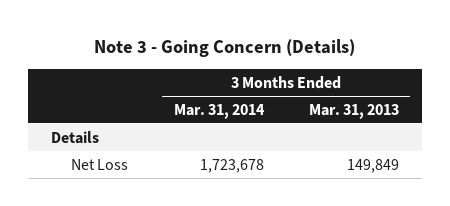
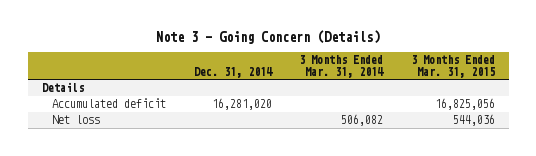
[309,103,400,119] Mar. 31, 2013 -> none
none -> [193,66,273,78] Dec. 31, 2014
none -> [410,55,495,78] 3 Months Ended Mar. 31, 2015
none -> [51,98,166,109] Accumulated deficit
[71,158,129,170] Net Loss -> [51,115,100,125] Net loss
[199,158,264,173] 1,723,678 -> [341,114,384,127] 506,082

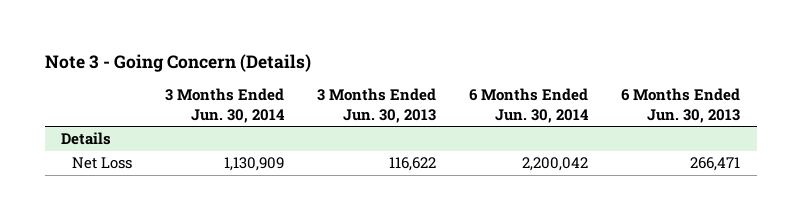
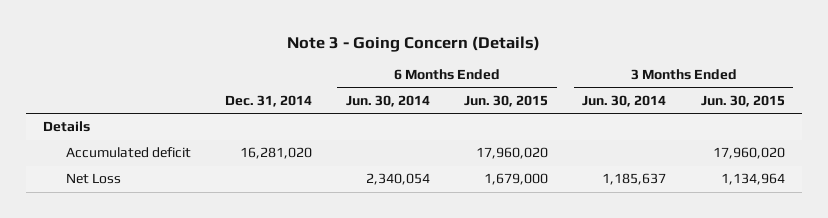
[317,88,437,123] 3 Months Ended Jun. 30, 2013 -> none
[621,88,741,123] 6 Months Ended Jun. 30, 2013 -> none
none -> [224,94,312,107] Dec. 31, 2014
none -> [464,94,549,107] Jun. 30, 2015
none -> [700,94,785,107] Jun. 30, 2015
none -> [65,147,191,159] Accumulated deficit
[224,157,285,172] 1,130,909 -> [602,173,667,186] 1,185,637
[522,157,589,172] 2,200,042 -> [366,173,431,186] 2,340,054

